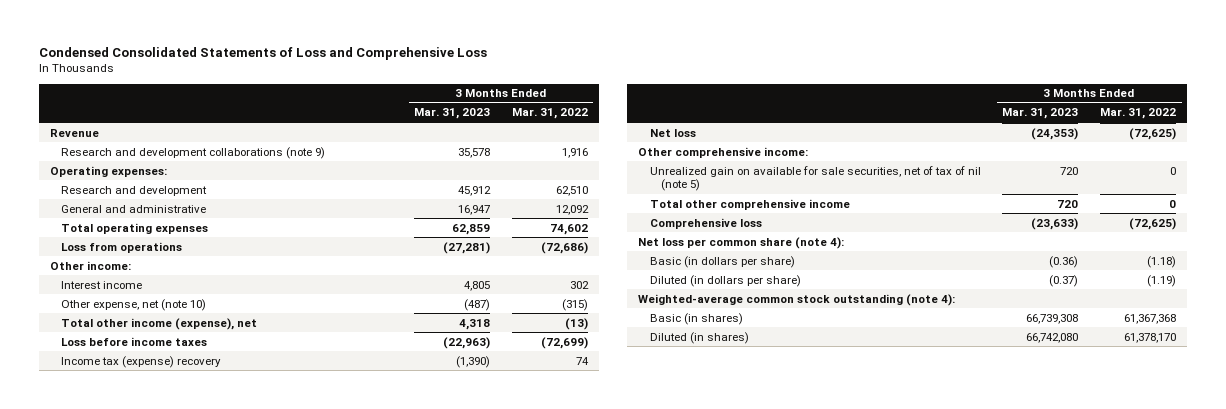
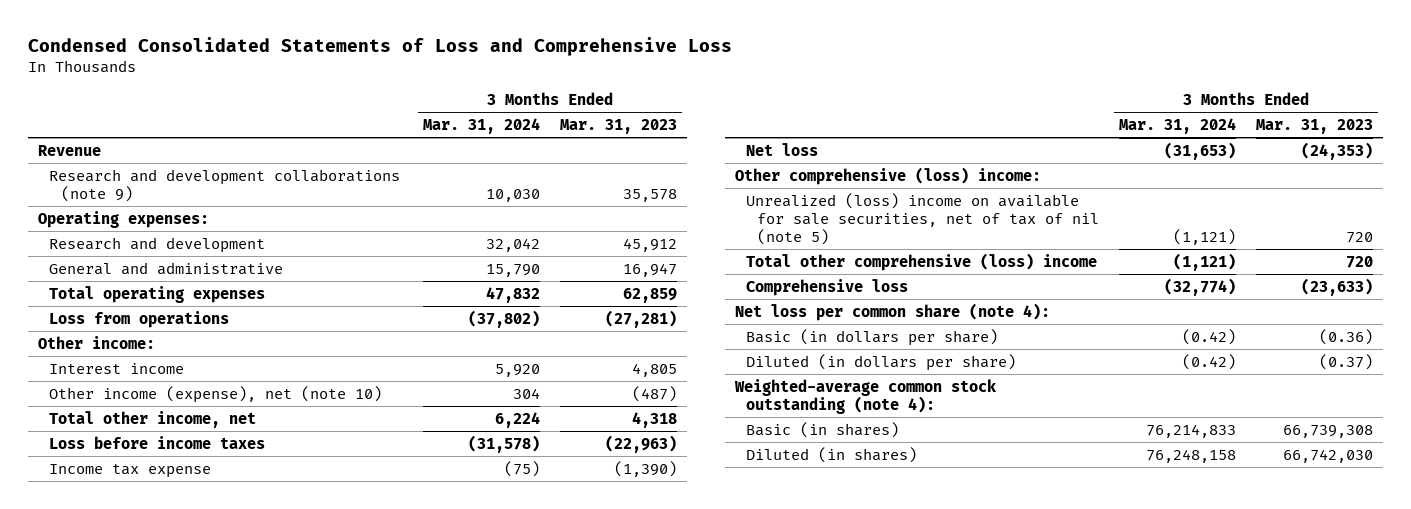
[511,108,588,120] Mar. 31, 2022 -> none
none -> [422,118,540,135] Mar. 31, 2024
[61,298,207,311] Other expense, net (note 10) -> [49,385,383,403] Other income (expense), net (note 10)
[61,317,258,330] Total other income (expense), net -> [49,410,257,428] Total other income, net
[61,355,222,368] Income tax (expense) recovery -> [49,463,212,478] Income tax expense
[638,146,809,158] Other comprehensive income: -> [734,166,1041,185] Other comprehensive (loss) income:
[649,165,981,192] Unrealized gain on available for sale securities, net of tax of nil (note 5) -> [746,192,1100,246] Unrealized (loss) income on available for sale securities, net of tax of nil (note 5)
[649,198,850,210] Total other comprehensive income -> [746,252,1098,271] Total other comprehensive (loss) income
[1026,332,1079,343] 66,742,080 -> [1283,448,1374,463] 66,742,030

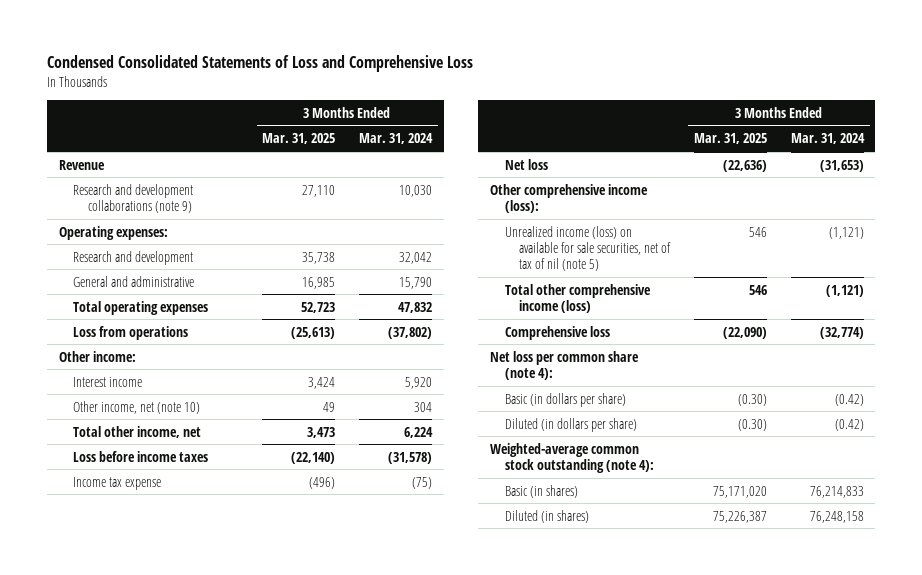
[559,119,677,135] Mar. 31, 2023 -> none
none -> [262,133,336,145] Mar. 31, 2025
[49,385,383,403] Other income (expense), net (note 10) -> [73,400,201,414] Other income, net (note 10)
[734,166,1041,185] Other comprehensive (loss) income: -> [490,183,649,213] Other comprehensive income (loss):
[746,192,1100,246] Unrealized (loss) income on available for sale securities, net of tax of nil (note 5) -> [504,225,672,272] Unrealized income (loss) on available for sale securities, net of tax of nil (note 5)
[746,252,1098,271] Total other comprehensive (loss) income -> [504,283,651,313] Total other comprehensive income (loss)

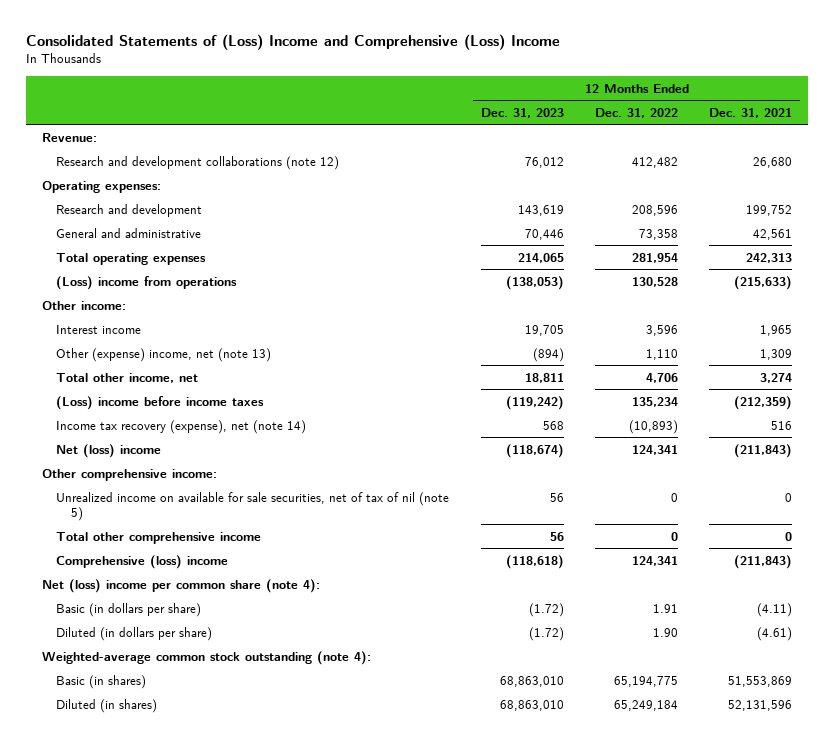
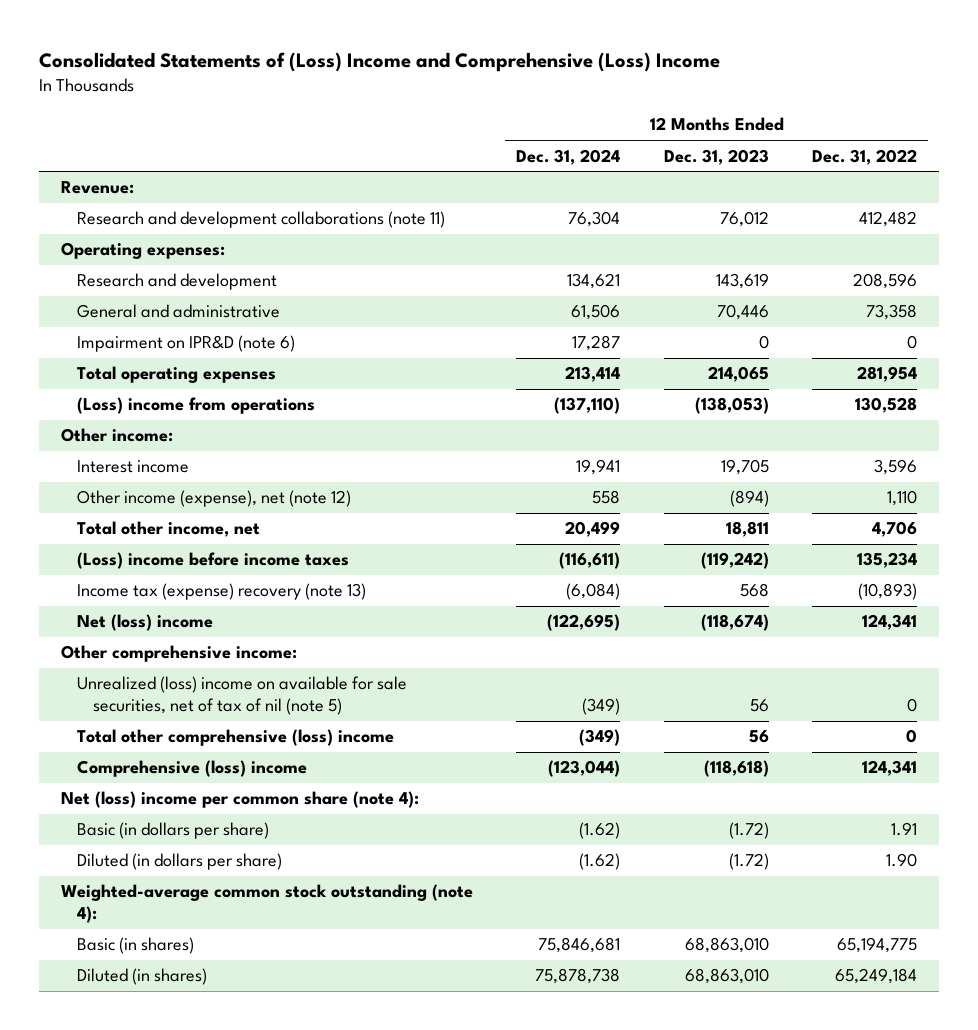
[709,107,793,118] Dec. 31, 2021 -> none
none -> [516,148,621,165] Dec. 31, 2024
[56,155,340,170] Research and development collaborations (note 12) -> [76,211,445,229] Research and development collaborations (note 11)
none -> [76,335,295,353] Impairment on IPR&D (note 6)
[56,347,272,362] Other (expense) income, net (note 13) -> [76,490,351,508] Other income (expense), net (note 12)
[56,419,307,434] Income tax recovery (expense), net (note 14) -> [76,583,366,601] Income tax (expense) recovery (note 13)
[56,491,450,521] Unrealized income on available for sale securities, net of tax of nil (note 5) -> [76,676,407,716] Unrealized (loss) income on available for sale securities, net of tax of nil (note 5)
[56,531,262,544] Total other comprehensive income -> [76,729,394,747] Total other comprehensive (loss) income

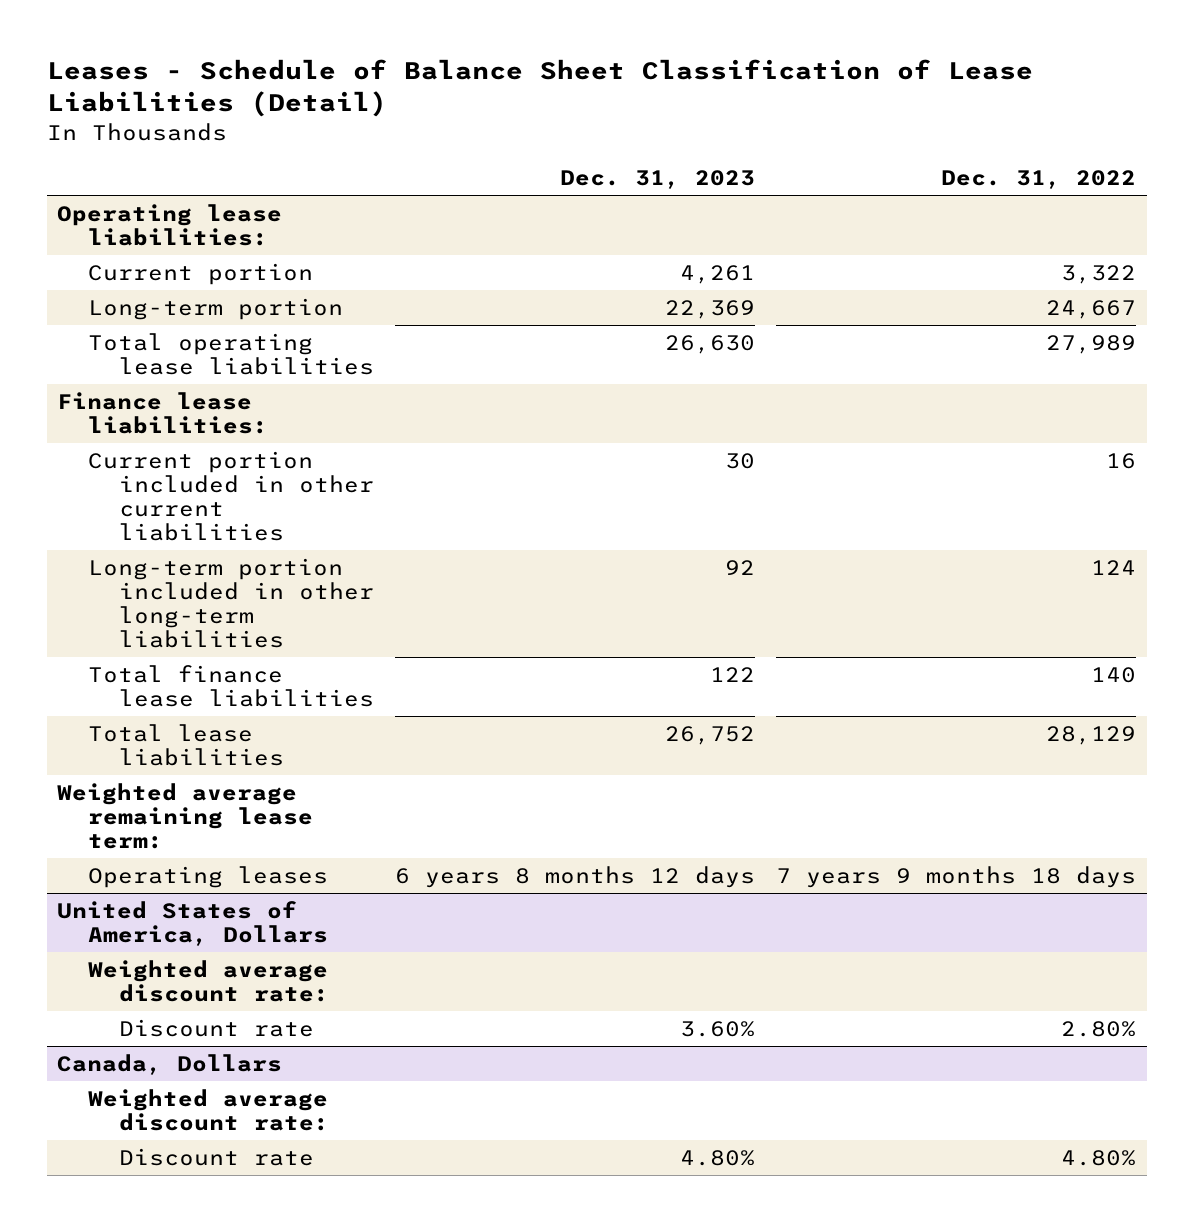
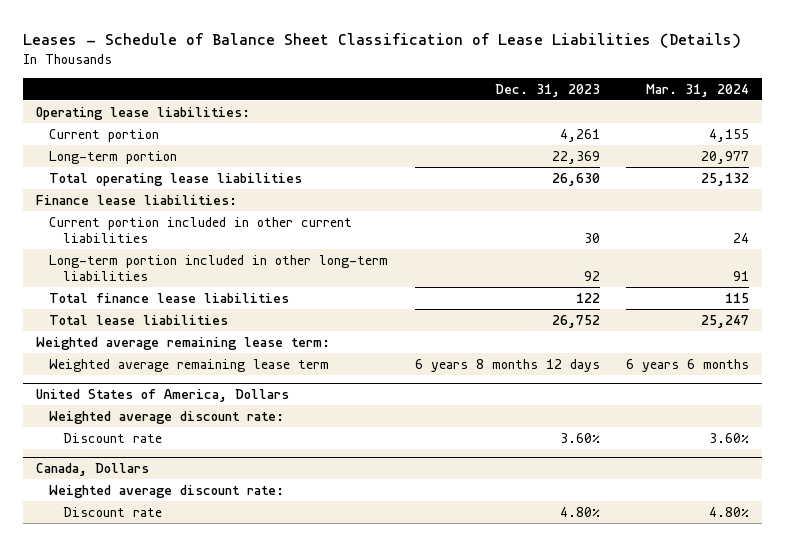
[46,58,1033,118] Leases - Schedule of Balance Sheet Classification of Lease Liabilities (Detail) -> [23,32,742,48] Leases - Schedule of Balance Sheet Classification of Lease Liabilities (Details)
[941,170,1137,190] Dec. 31, 2022 -> none
none -> [646,83,750,97] Mar. 31, 2024
[87,865,328,888] Operating leases -> [49,358,330,372] Weighted average remaining lease term

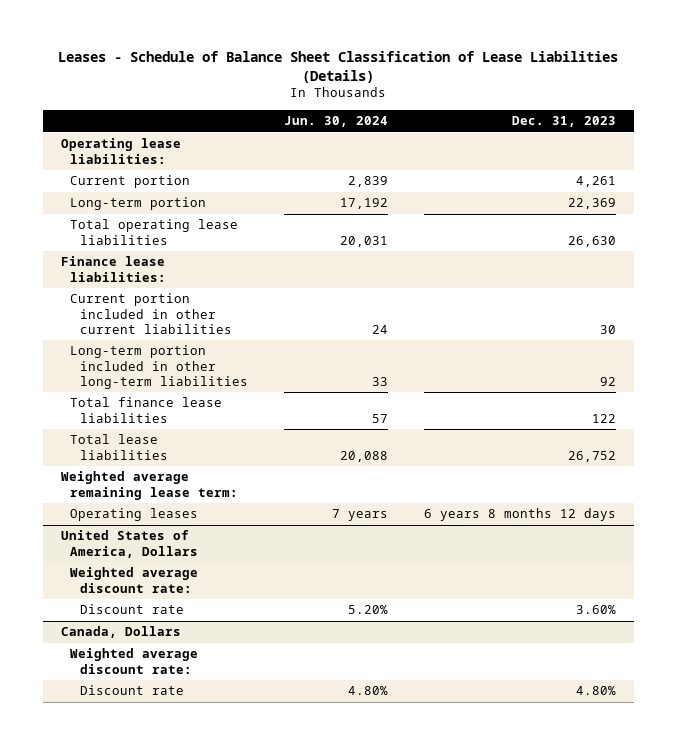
[646,83,750,97] Mar. 31, 2024 -> none
none -> [283,116,388,128] Jun. 30, 2024
[49,358,330,372] Weighted average remaining lease term -> [70,508,199,522] Operating leases

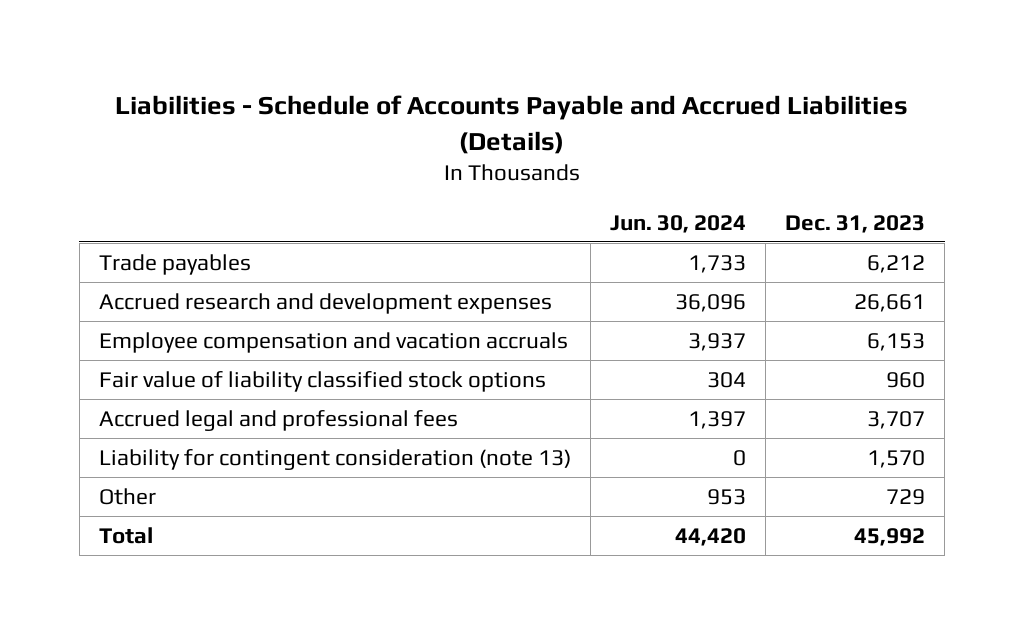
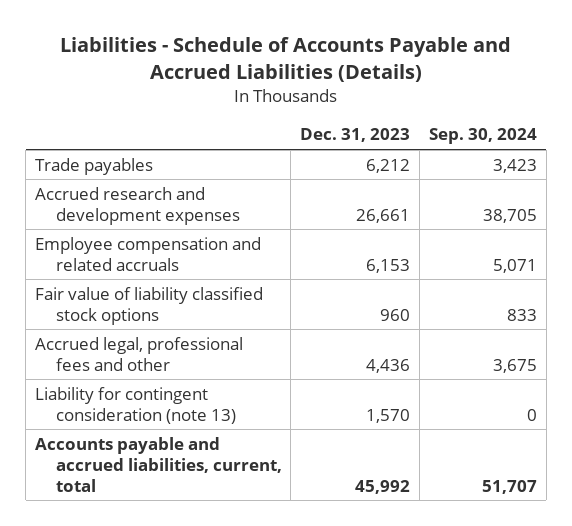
[609,214,746,233] Jun. 30, 2024 -> none
none -> [429,128,538,145] Sep. 30, 2024
[98,331,568,353] Employee compensation and vacation accruals -> [35,236,262,271] Employee compensation and related accruals
[98,409,458,431] Accrued legal and professional fees -> [35,336,244,371] Accrued legal, professional fees and other
[867,410,926,429] 3,707 -> [366,358,411,373] 4,436
[98,487,156,505] Other -> none
[98,526,153,544] Total -> [35,436,282,492] Accounts payable and accrued liabilities, current, total

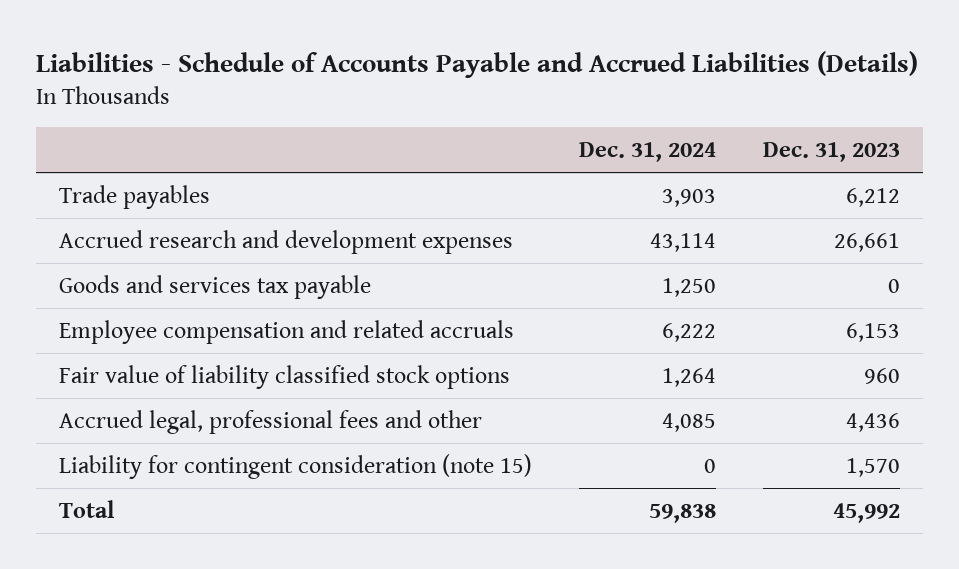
[429,128,538,145] Sep. 30, 2024 -> none
none -> [578,142,716,163] Dec. 31, 2024
none -> [59,274,372,299] Goods and services tax payable
[35,386,236,424] Liability for contingent consideration (note 13) -> [59,453,533,479] Liability for contingent consideration (note 15)
[35,436,282,492] Accounts payable and accrued liabilities, current, total -> [59,499,116,518] Total

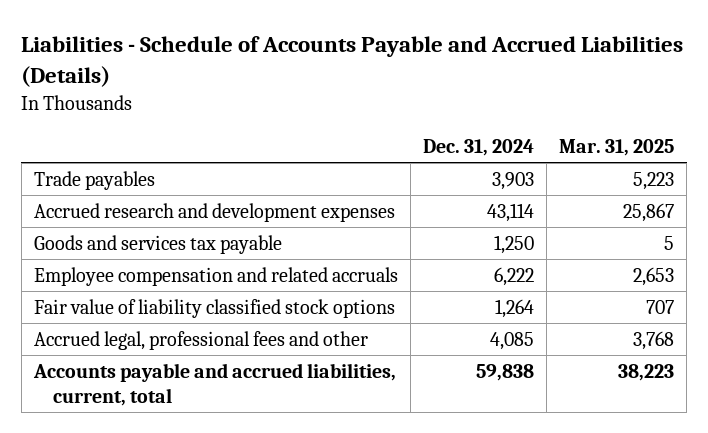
[762,142,900,163] Dec. 31, 2023 -> none
none -> [559,138,675,156] Mar. 31, 2025
[59,453,533,479] Liability for contingent consideration (note 15) -> none
[59,499,116,518] Total -> [32,362,396,406] Accounts payable and accrued liabilities, current, total

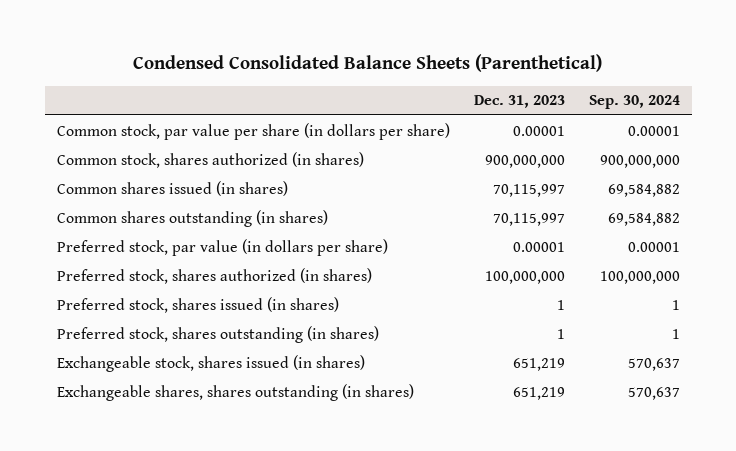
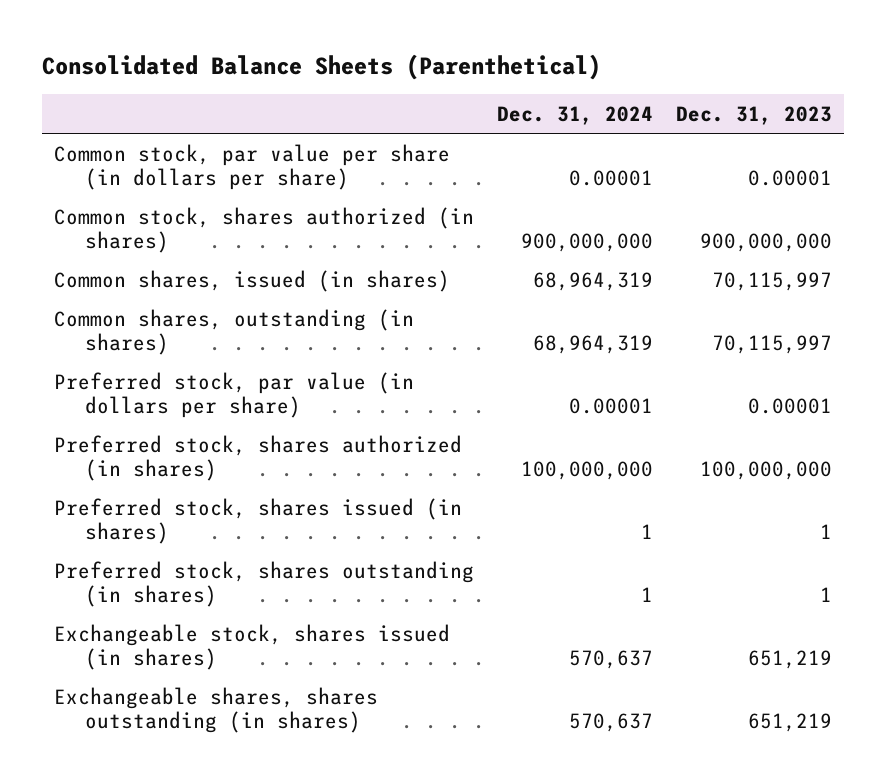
[133,54,603,73] Condensed Consolidated Balance Sheets (Parenthetical) -> [41,53,601,80] Consolidated Balance Sheets (Parenthetical)
[588,95,680,110] Sep. 30, 2024 -> none
none -> [496,105,653,125] Dec. 31, 2024
[56,180,288,196] Common shares issued (in shares) -> [53,269,450,292] Common shares, issued (in shares)
[56,209,328,227] Common shares outstanding (in shares) -> [53,308,414,356] Common shares, outstanding (in shares)

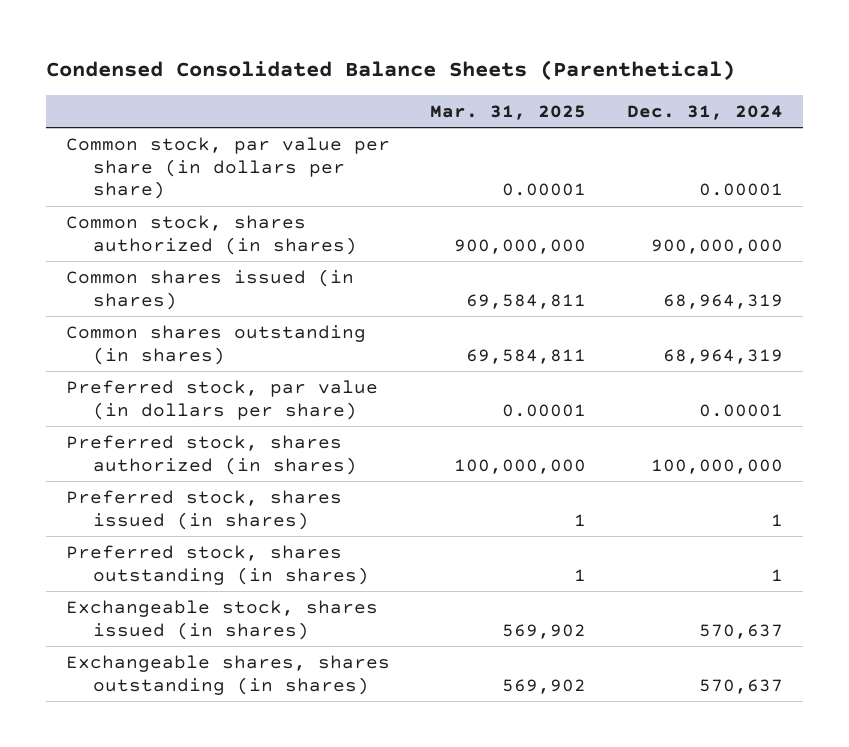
[41,53,601,80] Consolidated Balance Sheets (Parenthetical) -> [45,59,735,80] Condensed Consolidated Balance Sheets (Parenthetical)
[676,105,833,125] Dec. 31, 2023 -> none
none -> [430,104,587,120] Mar. 31, 2025
[53,269,450,292] Common shares, issued (in shares) -> [65,268,354,310] Common shares issued (in shares)
[53,308,414,356] Common shares, outstanding (in shares) -> [65,324,366,365] Common shares outstanding (in shares)

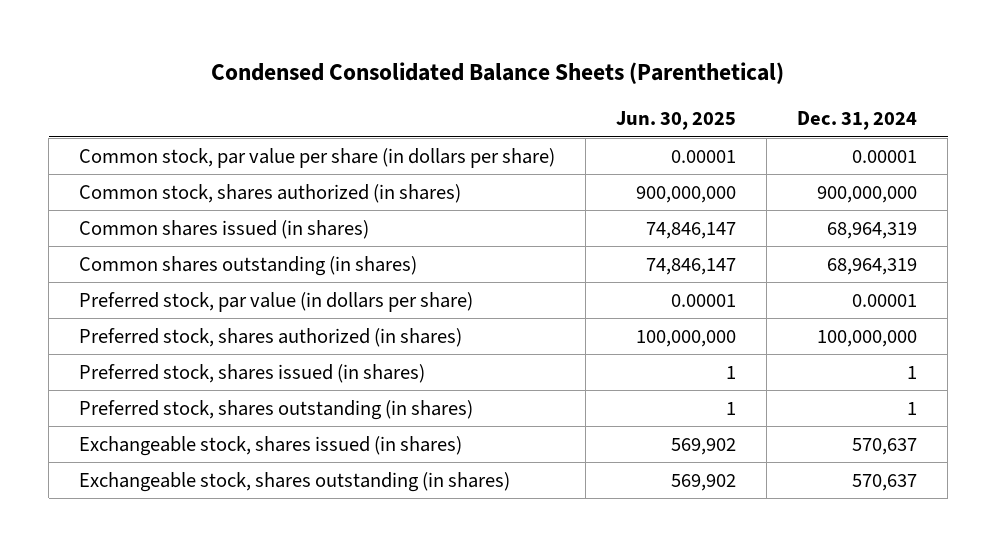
[430,104,587,120] Mar. 31, 2025 -> none
none -> [616,111,737,131] Jun. 30, 2025
[65,654,390,695] Exchangeable shares, shares outstanding (in shares) -> [79,471,511,492] Exchangeable stock, shares outstanding (in shares)

